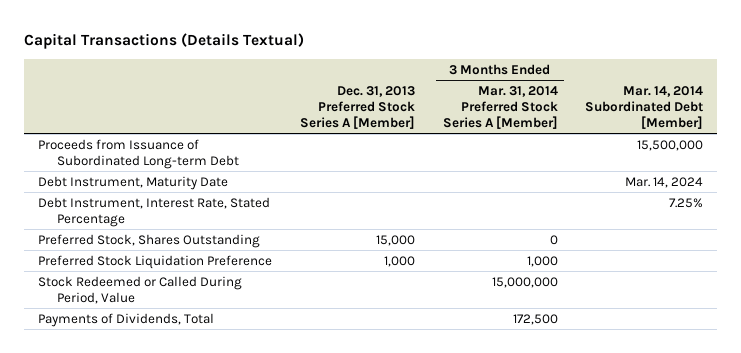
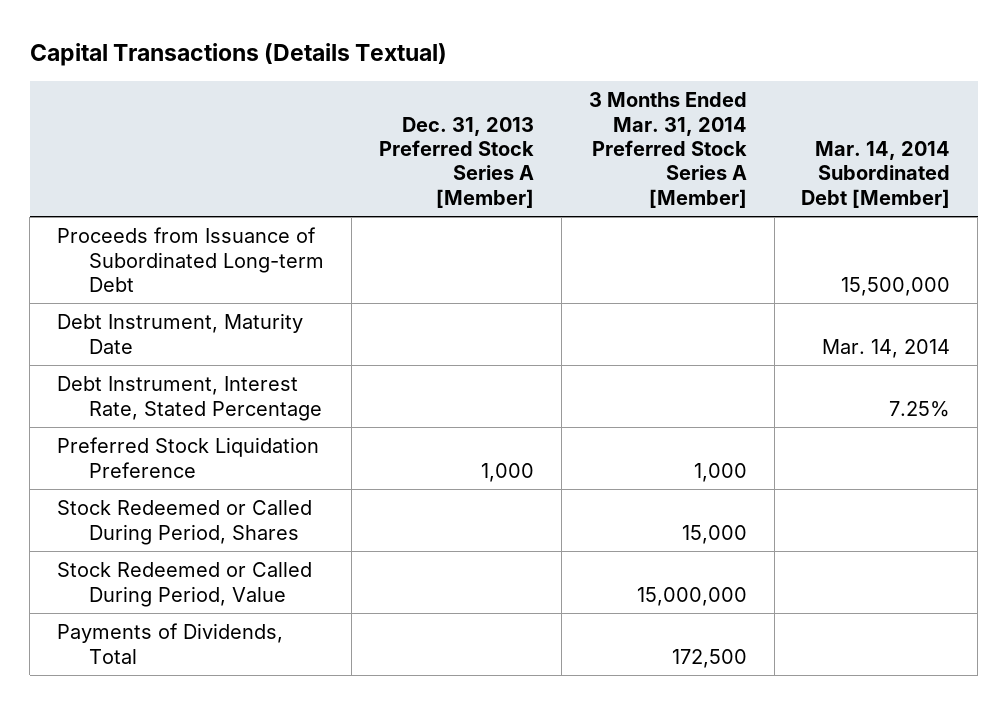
[625,177,704,189] Mar. 14, 2024 -> [822,338,951,358] Mar. 14, 2014
[38,234,261,249] Preferred Stock, Shares Outstanding -> none
none -> [57,500,313,545] Stock Redeemed or Called During Period, Shares

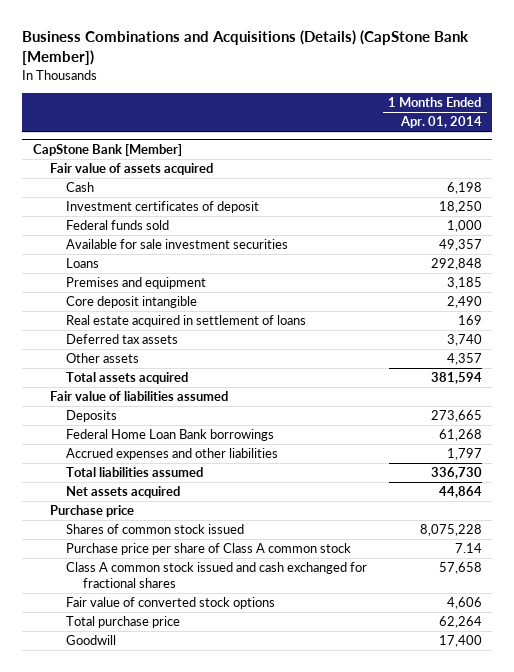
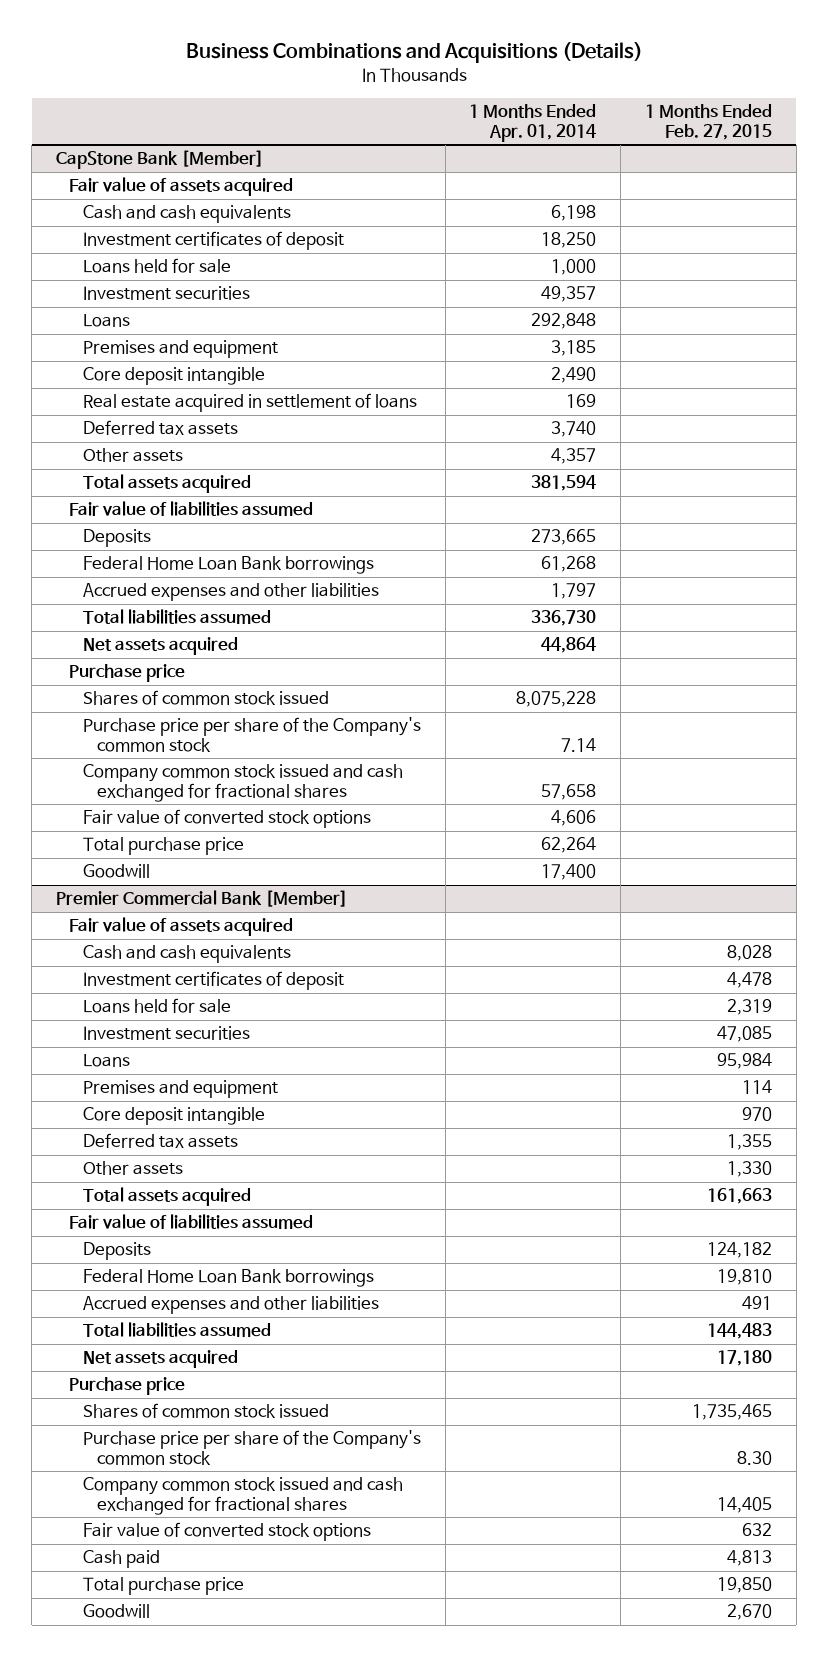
[22,30,470,66] Business Combinations and Acquisitions (Details) (CapStone Bank [Member]) -> [185,41,643,63] Business Combinations and Acquisitions (Details)
none -> [644,104,772,140] 1 Months Ended Feb. 27, 2015
[66,182,95,193] Cash -> [83,205,292,224] Cash and cash equivalents
[66,220,170,231] Federal funds sold -> none
none -> [83,258,232,274] Loans held for sale
[66,239,289,250] Available for sale investment securities -> [83,286,251,301] Investment securities
[66,543,352,556] Purchase price per share of Class A common stock -> [83,717,422,753] Purchase price per share of the Company's common stock
[66,562,368,588] Class A common stock issued and cash exchanged for fractional shares -> [83,764,404,803] Company common stock issued and cash exchanged for fractional shares
none -> [55,890,348,908] Premier Commercial Bank [Member]
none -> [69,917,294,937] Fair value of assets acquired
none -> [83,945,292,964] Cash and cash equivalents
none -> [83,971,345,991] Investment certificates of deposit
none -> [83,998,232,1014] Loans held for sale
none -> [83,1026,251,1041] Investment securities
none -> [83,1054,131,1068] Loans
none -> [83,1080,279,1099] Premises and equipment
none -> [83,1107,266,1126] Core deposit intangible
none -> [83,1133,239,1149] Deferred tax assets
none -> [83,1161,184,1176] Other assets
none -> [83,1187,252,1207] Total assets acquired
none -> [69,1214,314,1230] Fair value of liabilities assumed
none -> [83,1242,152,1261] Deposits
none -> [83,1269,375,1288] Federal Home Loan Bank borrowings
none -> [83,1296,380,1315] Accrued expenses and other liabilities
none -> [83,1322,272,1338] Total liabilities assumed
none -> [83,1350,239,1369] Net assets acquired
none -> [69,1377,186,1396] Purchase price
none -> [83,1403,330,1419] Shares of common stock issued
none -> [83,1430,422,1466] Purchase price per share of the Company's common stock
none -> [83,1477,404,1516] Company common stock issued and cash exchanged for fractional shares
none -> [83,1522,372,1542] Fair value of converted stock options
none -> [83,1550,161,1569] Cash paid
none -> [83,1577,245,1596] Total purchase price
none -> [83,1604,151,1619] Goodwill

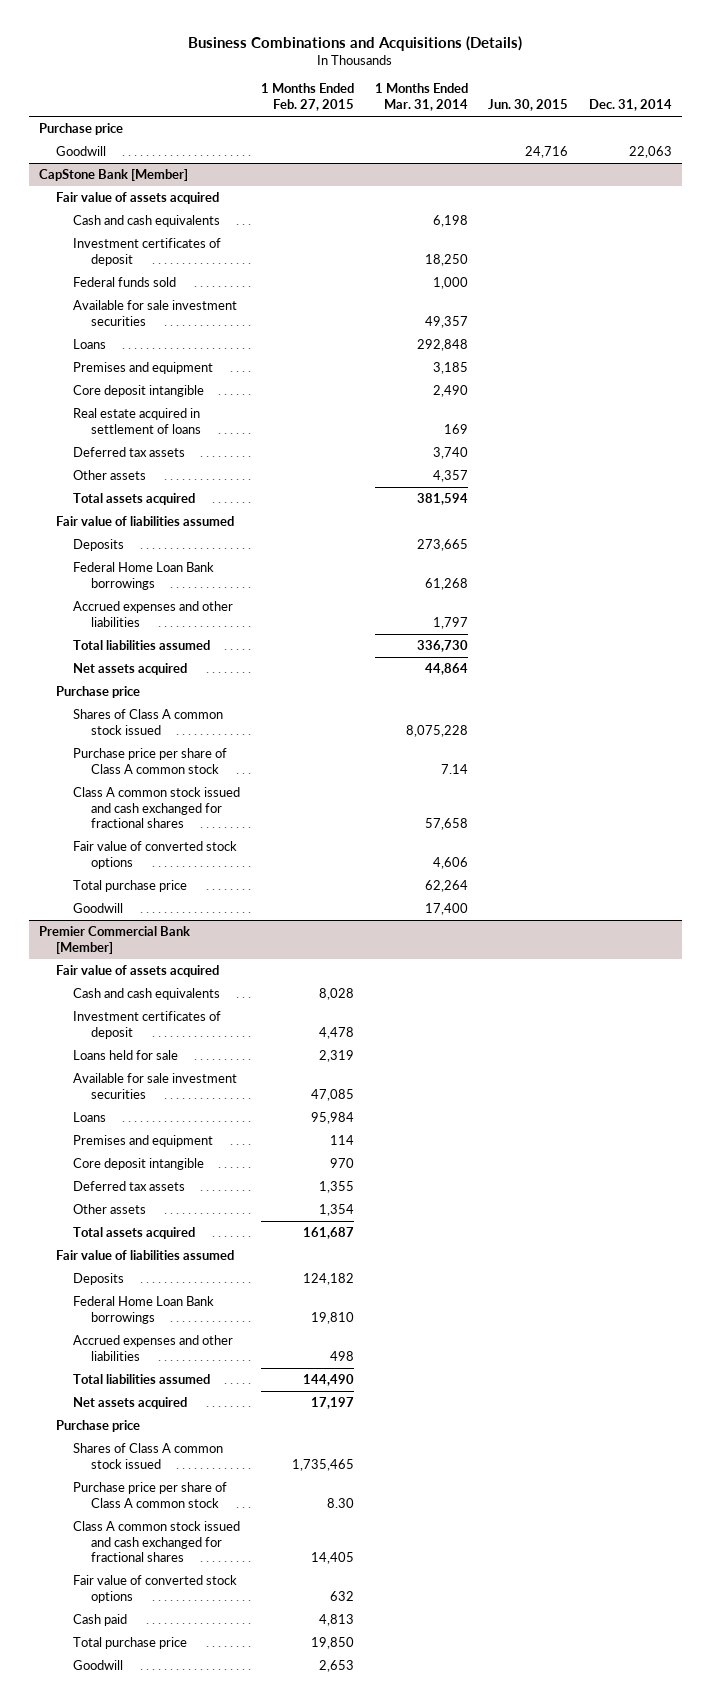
[469,104,597,142] 1 Months Ended Apr. 01, 2014 -> none
none -> [374,83,468,111] 1 Months Ended Mar. 31, 2014
none -> [488,98,569,111] Jun. 30, 2015
none -> [588,98,672,111] Dec. 31, 2014
none -> [39,123,124,136] Purchase price
none -> [56,146,107,157] Goodwill
[83,258,232,274] Loans held for sale -> none
none -> [73,277,177,288] Federal funds sold
[83,286,251,301] Investment securities -> [73,300,238,326] Available for sale investment securities
[83,690,330,706] Shares of common stock issued -> [73,709,224,735] Shares of Class A common stock issued
[83,717,422,753] Purchase price per share of the Company's common stock -> [73,748,228,774] Purchase price per share of Class A common stock
[83,764,404,803] Company common stock issued and cash exchanged for fractional shares -> [73,787,241,829] Class A common stock issued and cash exchanged for fractional shares
[83,1026,251,1041] Investment securities -> [73,1073,238,1099] Available for sale investment securities
[726,1161,772,1178] 1,330 -> [319,1204,355,1217] 1,354
[706,1188,772,1205] 161,663 -> [303,1227,355,1240] 161,687
[741,1296,772,1311] 491 -> [330,1350,355,1361] 498
[706,1323,772,1340] 144,483 -> [303,1374,355,1387] 144,490
[716,1350,772,1367] 17,180 -> [311,1397,355,1410] 17,197
[83,1403,330,1419] Shares of common stock issued -> [73,1443,224,1469] Shares of Class A common stock issued
[83,1430,422,1466] Purchase price per share of the Company's common stock -> [73,1482,228,1508] Purchase price per share of Class A common stock
[83,1477,404,1516] Company common stock issued and cash exchanged for fractional shares -> [73,1521,241,1563] Class A common stock issued and cash exchanged for fractional shares
[726,1604,772,1621] 2,670 -> [319,1660,355,1673] 2,653

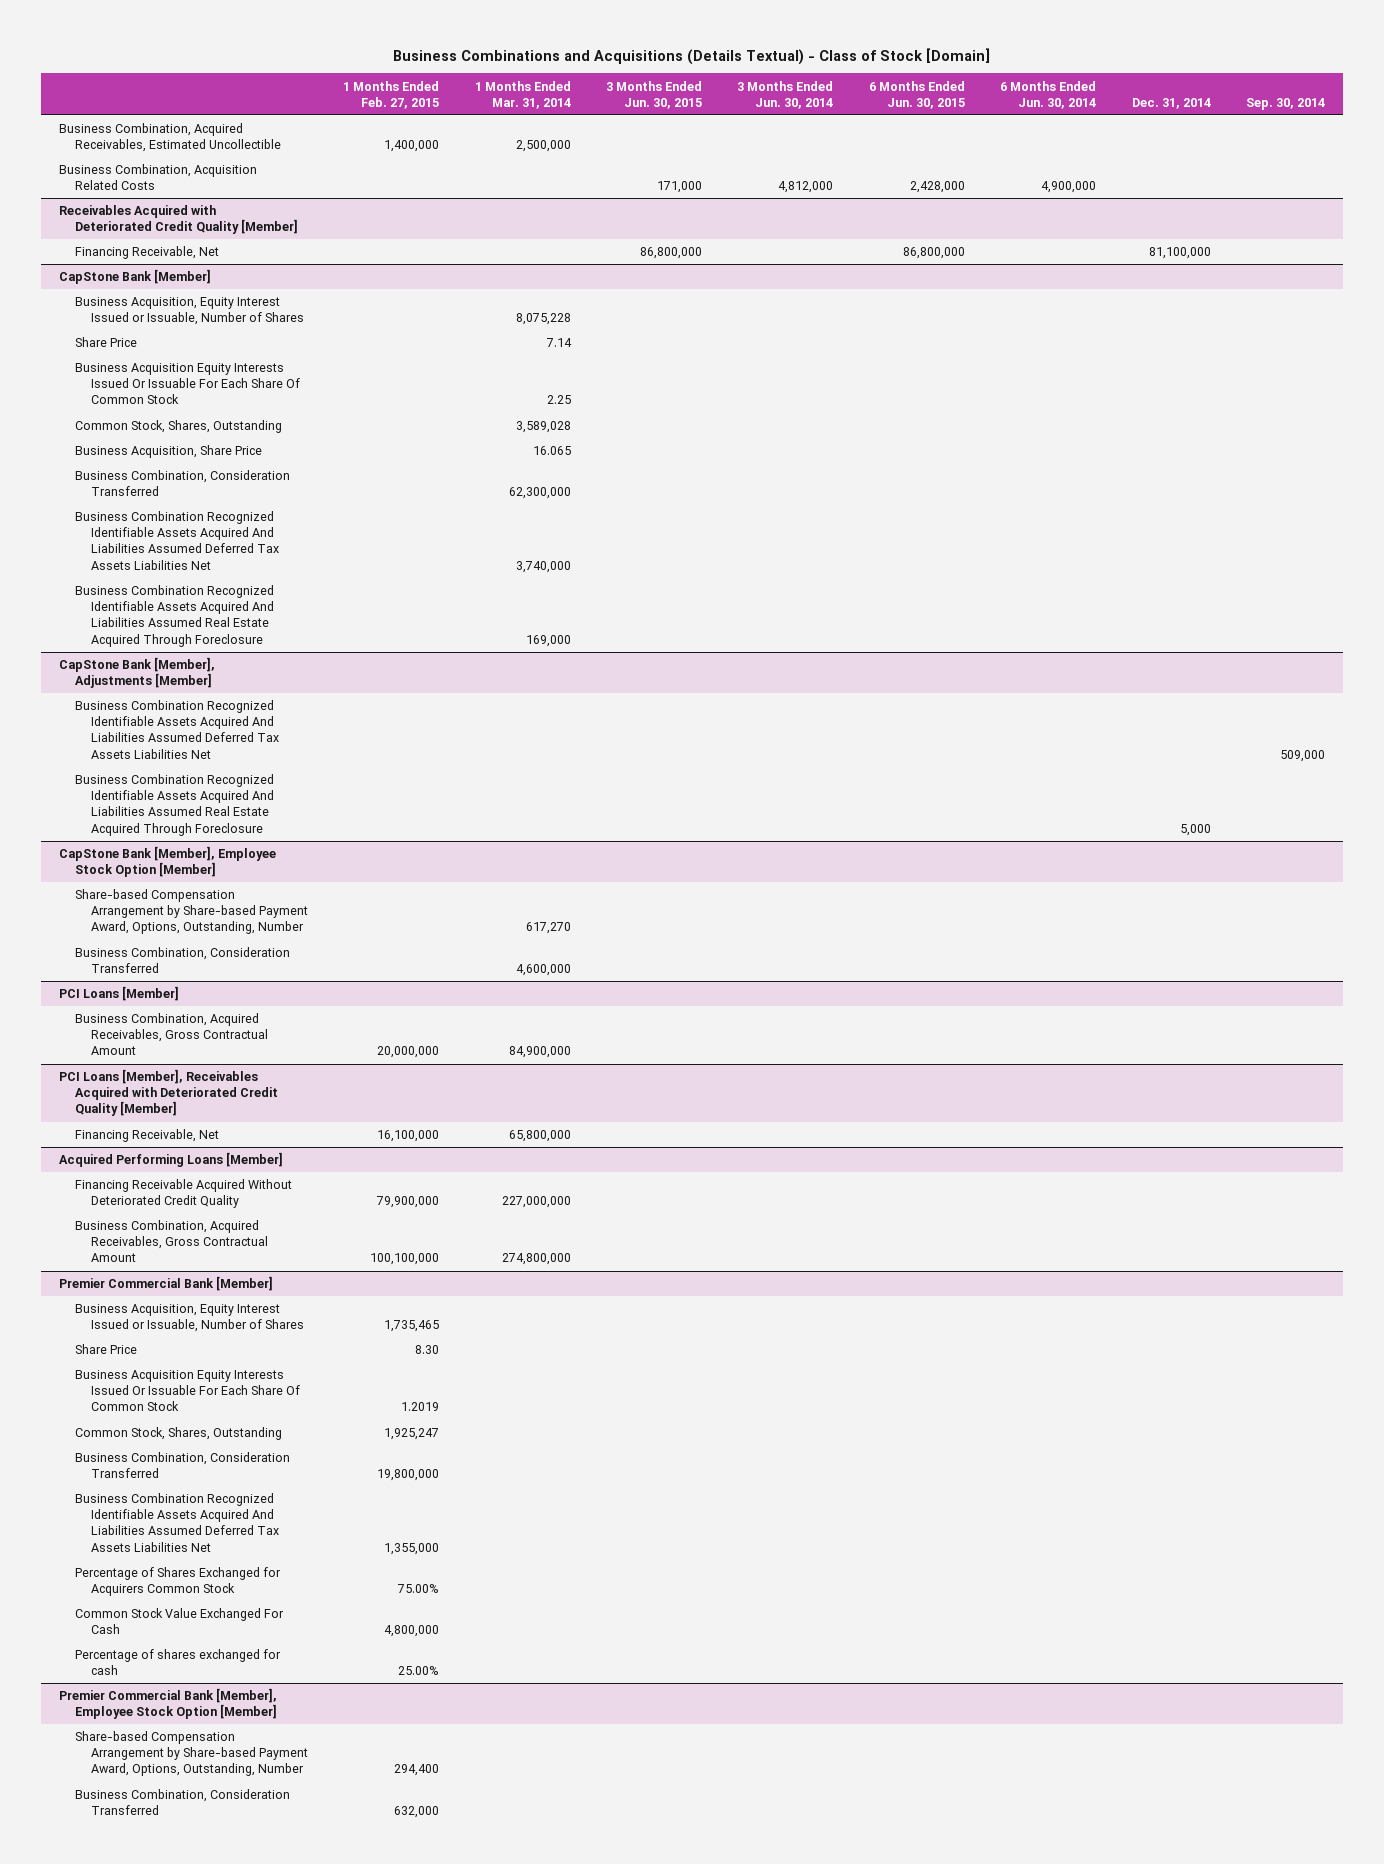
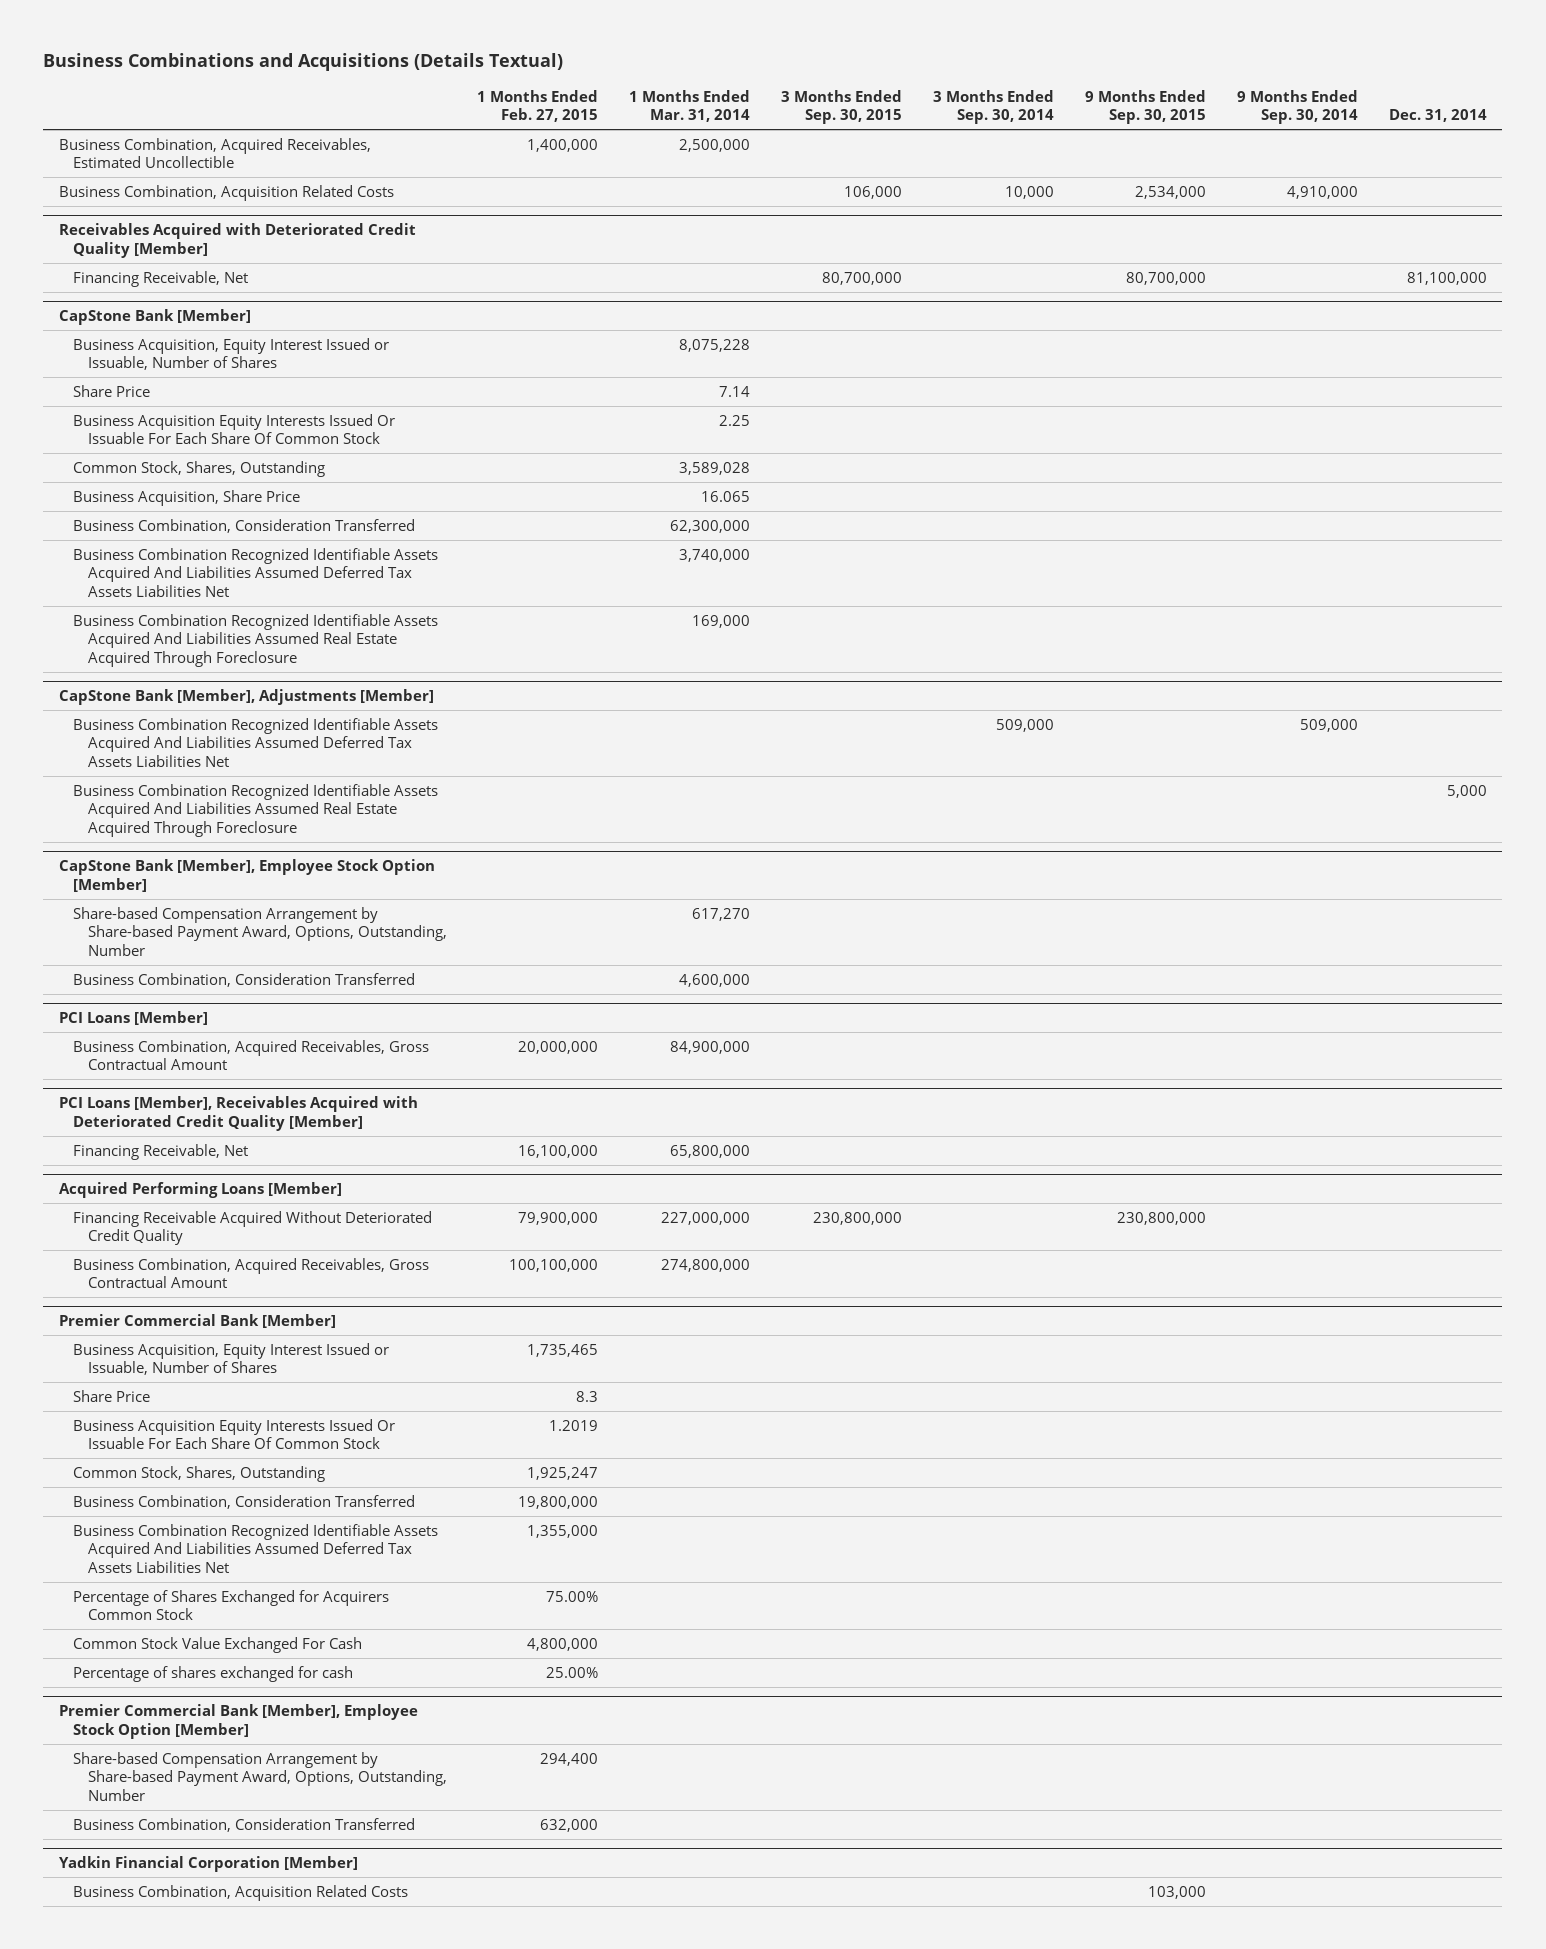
[393,47,991,65] Business Combinations and Acquisitions (Details Textual) - Class of Stock [Domain] -> [43,52,564,71] Business Combinations and Acquisitions (Details Textual)
[605,80,702,109] 3 Months Ended Jun. 30, 2015 -> none
[737,80,834,109] 3 Months Ended Jun. 30, 2014 -> none
[868,80,965,109] 6 Months Ended Jun. 30, 2015 -> none
[1000,80,1097,109] 6 Months Ended Jun. 30, 2014 -> none
[1246,97,1326,110] Sep. 30, 2014 -> none
none -> [781,89,903,125] 3 Months Ended Sep. 30, 2015
none -> [933,89,1055,125] 3 Months Ended Sep. 30, 2014
none -> [1085,89,1207,125] 9 Months Ended Sep. 30, 2015
none -> [1236,89,1358,125] 9 Months Ended Sep. 30, 2014
[415,1345,440,1355] 8.30 -> [576,1390,599,1402] 8.3
none -> [58,1855,358,1872] Yadkin Financial Corporation [Member]
none -> [73,1884,409,1901] Business Combination, Acquisition Related Costs

